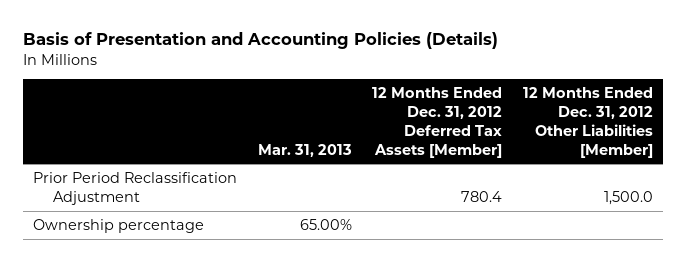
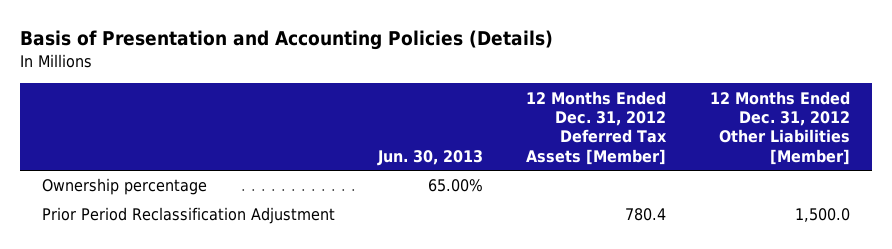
[257,143,352,157] Mar. 31, 2013 -> none
none -> [377,149,484,166] Jun. 30, 2013
[33,171,238,205] Prior Period Reclassification Adjustment -> [41,207,335,225] Prior Period Reclassification Adjustment

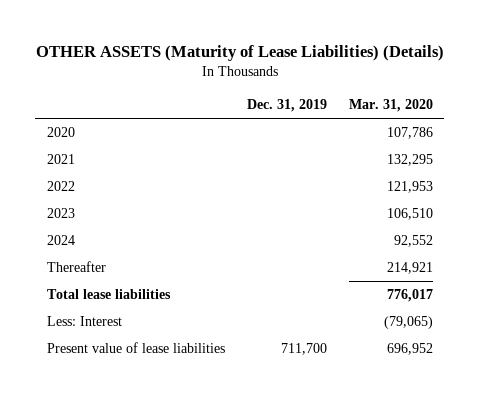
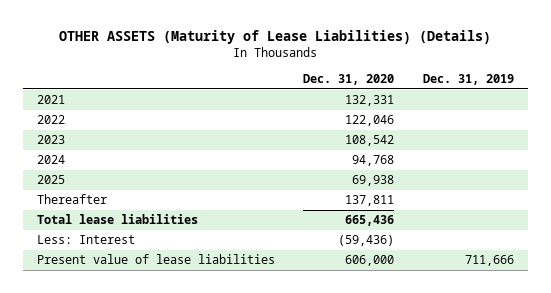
[349,98,434,112] Mar. 31, 2020 -> none
none -> [303,74,395,86] Dec. 31, 2020
[46,127,75,138] 2020 -> none
none -> [36,175,65,185] 2025
[280,343,327,356] 711,700 -> [464,255,514,267] 711,666

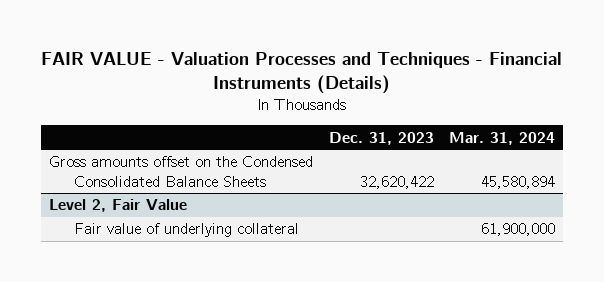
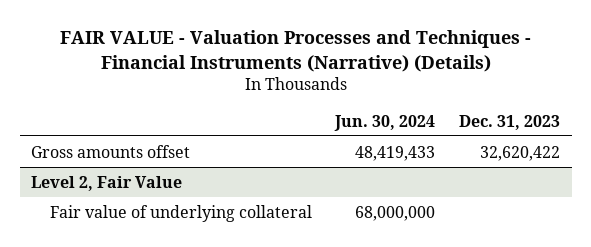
[41,52,563,95] FAIR VALUE - Valuation Processes and Techniques - Financial Instruments (Details) -> [59,30,531,72] FAIR VALUE - Valuation Processes and Techniques - Financial Instruments (Narrative) (Details)
[449,131,556,145] Mar. 31, 2024 -> none
none -> [334,114,436,131] Jun. 30, 2024
[48,156,313,187] Gross amounts offset on the Condensed Consolidated Balance Sheets -> [31,144,191,158] Gross amounts offset

